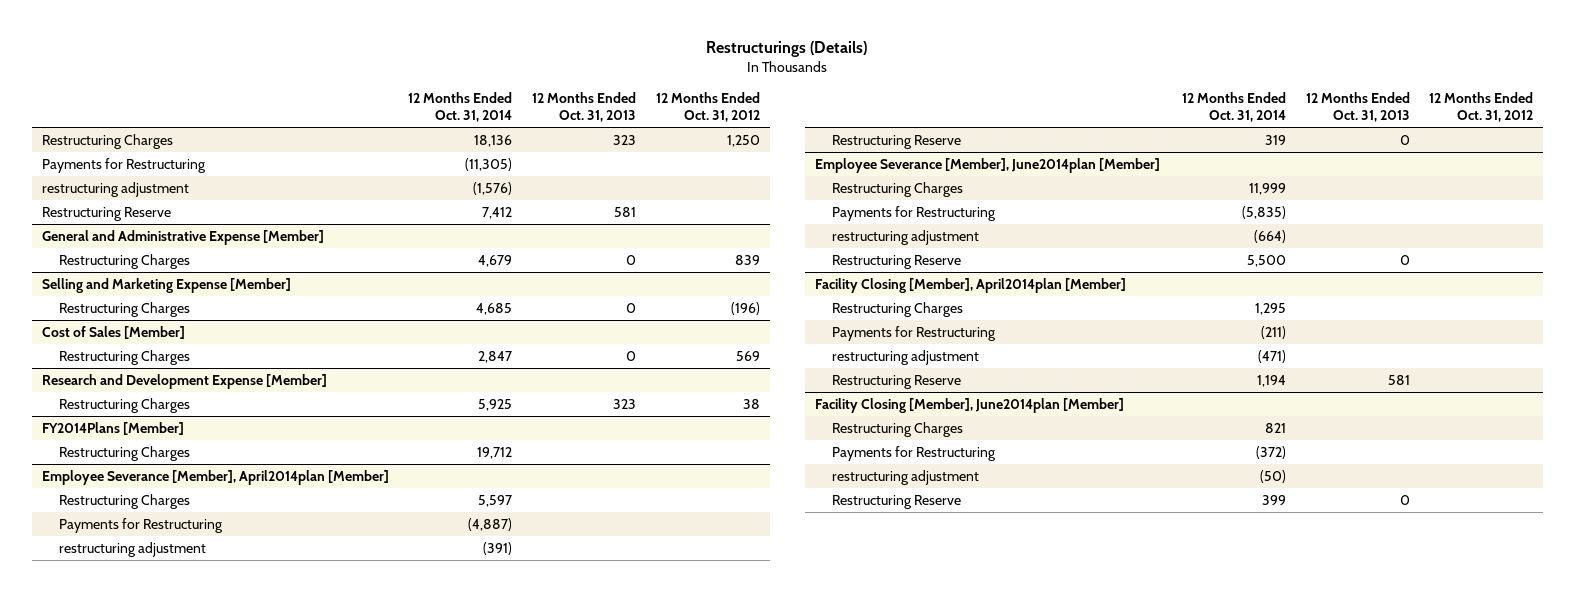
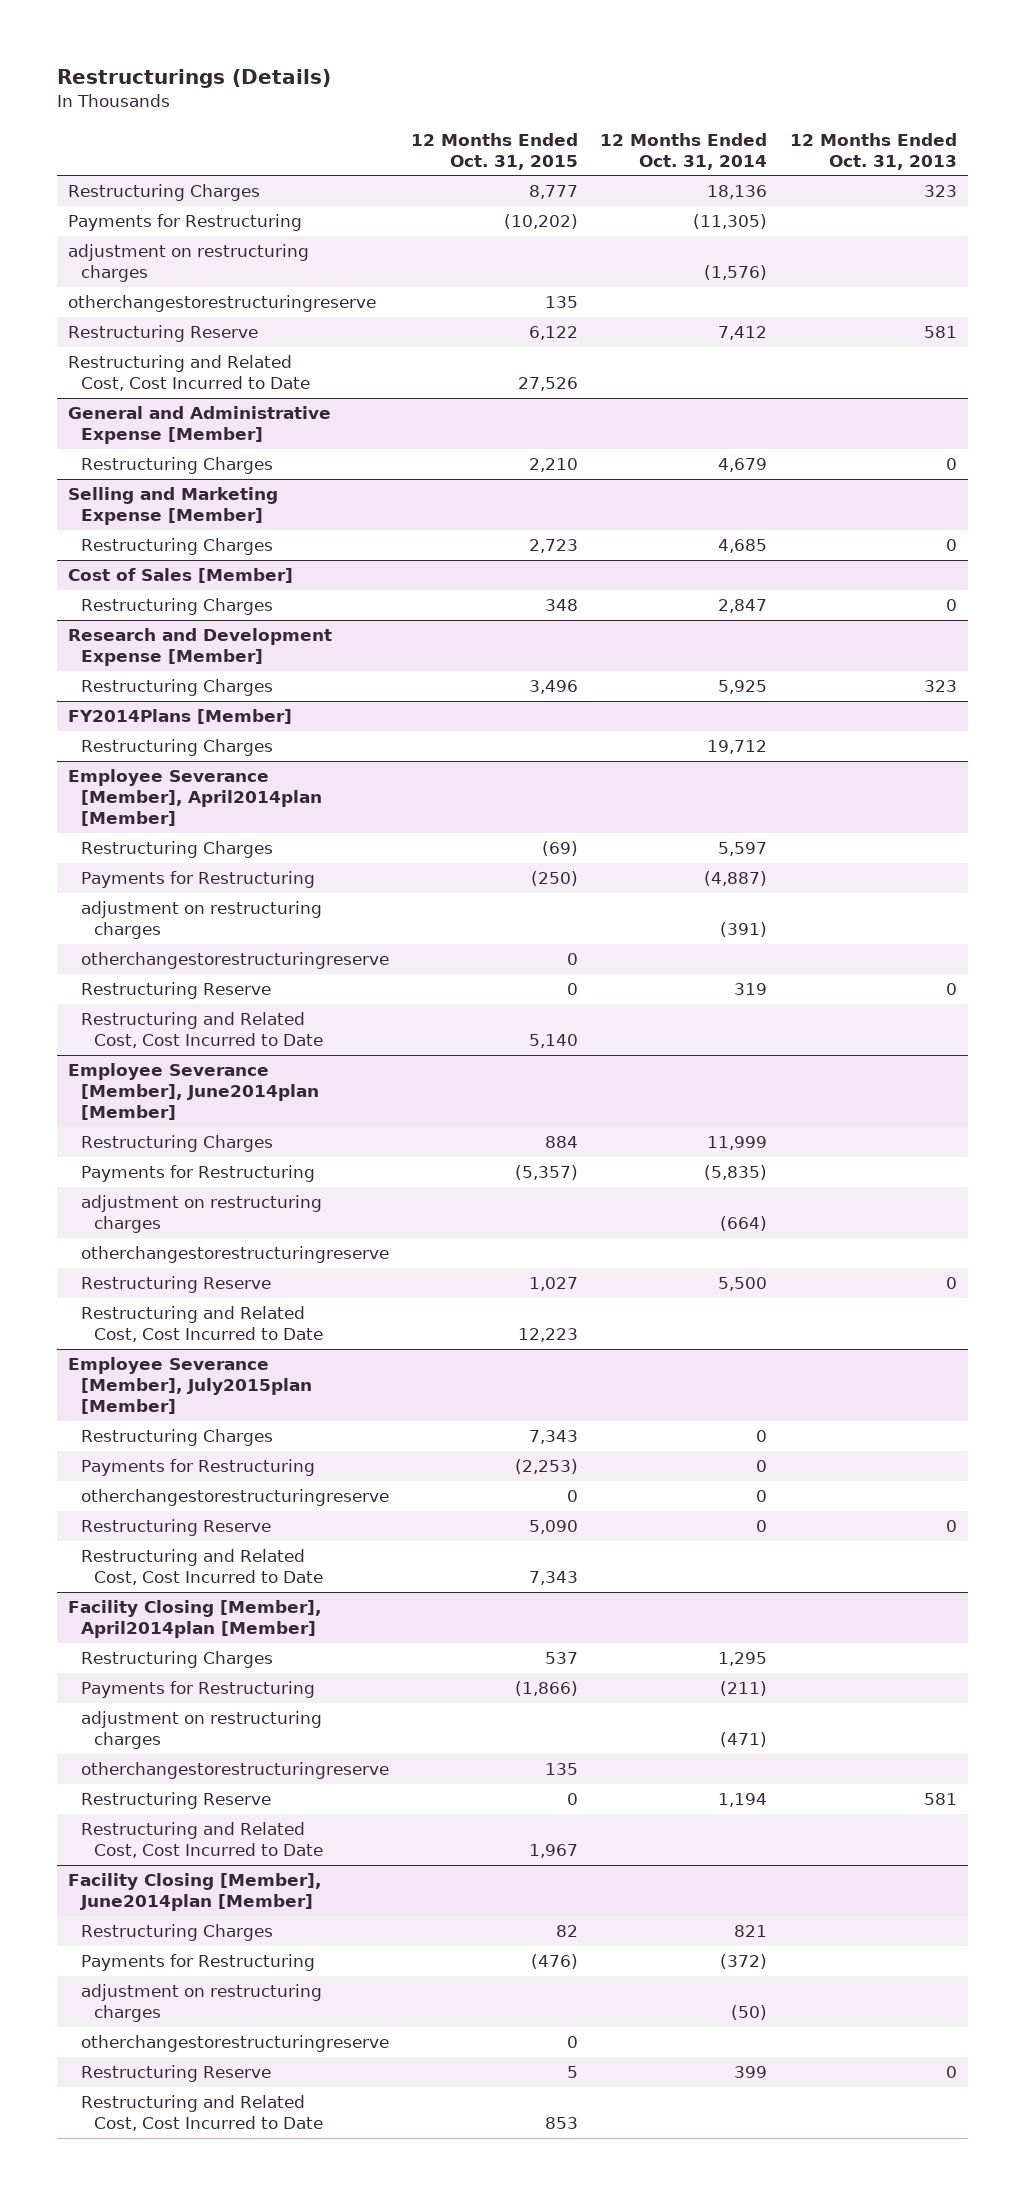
[656,91,761,122] 12 Months Ended Oct. 31, 2012 -> none
none -> [411,132,579,170] 12 Months Ended Oct. 31, 2015
[41,181,189,197] restructuring adjustment -> [68,244,310,283] adjustment on restructuring charges
none -> [68,295,377,313] otherchangestorestructuringreserve
none -> [68,355,311,392] Restructuring and Related Cost, Cost Incurred to Date
[58,541,206,557] restructuring adjustment -> [81,901,323,940] adjustment on restructuring charges
none -> [81,952,390,970] otherchangestorestructuringreserve
none -> [81,1012,324,1049] Restructuring and Related Cost, Cost Incurred to Date
[831,229,979,245] restructuring adjustment -> [81,1195,323,1234] adjustment on restructuring charges
none -> [81,1246,390,1264] otherchangestorestructuringreserve
none -> [81,1306,324,1343] Restructuring and Related Cost, Cost Incurred to Date
none -> [68,1357,313,1414] Employee Severance [Member], July2015plan [Member]
none -> [81,1429,274,1447] Restructuring Charges
none -> [81,1459,316,1477] Payments for Restructuring
none -> [81,1489,390,1507] otherchangestorestructuringreserve
none -> [81,1519,272,1537] Restructuring Reserve
none -> [81,1549,324,1586] Restructuring and Related Cost, Cost Incurred to Date
[831,349,979,365] restructuring adjustment -> [81,1711,323,1750] adjustment on restructuring charges
none -> [81,1762,390,1780] otherchangestorestructuringreserve
none -> [81,1822,324,1859] Restructuring and Related Cost, Cost Incurred to Date
[831,469,979,485] restructuring adjustment -> [81,1984,323,2023] adjustment on restructuring charges
none -> [81,2035,390,2053] otherchangestorestructuringreserve
none -> [81,2095,324,2132] Restructuring and Related Cost, Cost Incurred to Date

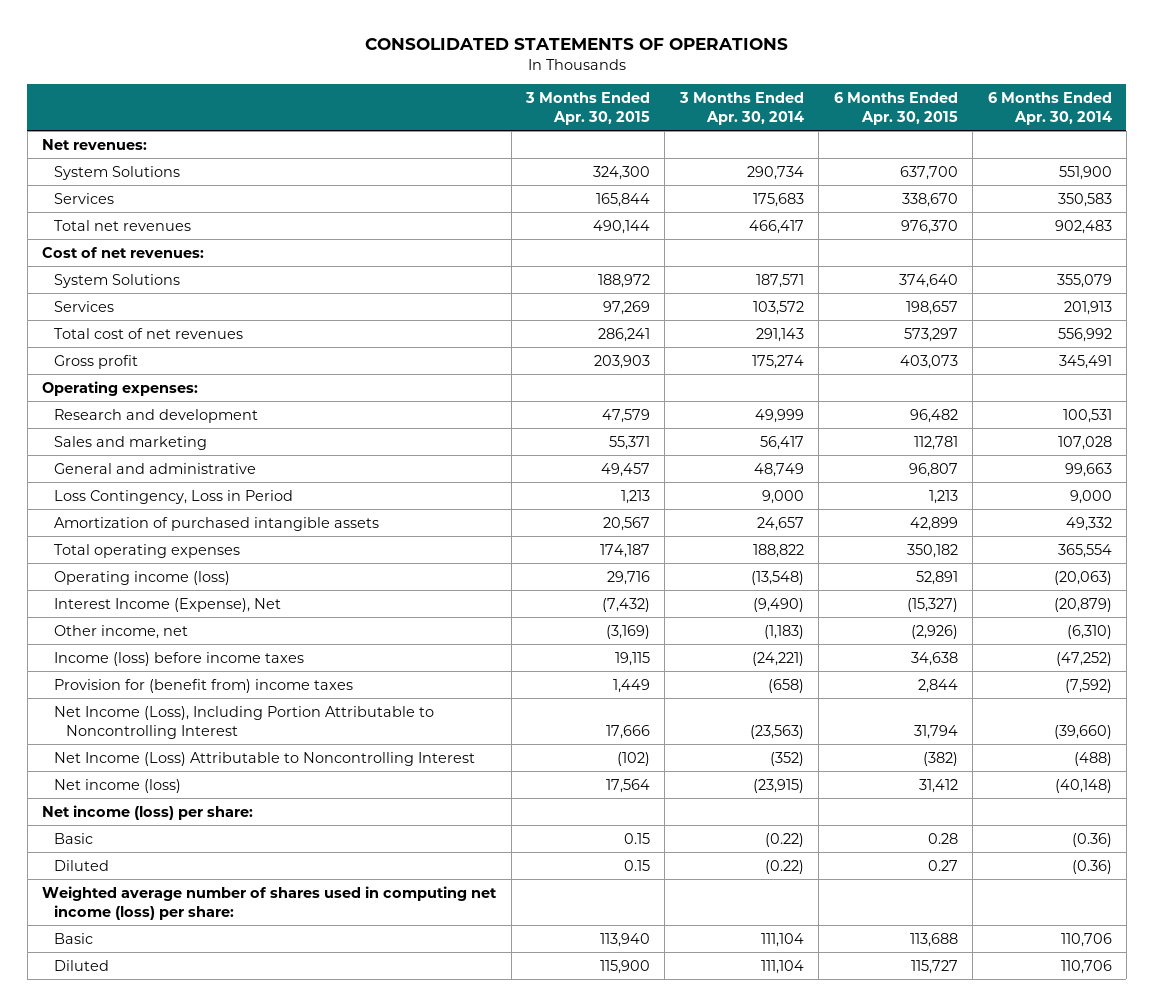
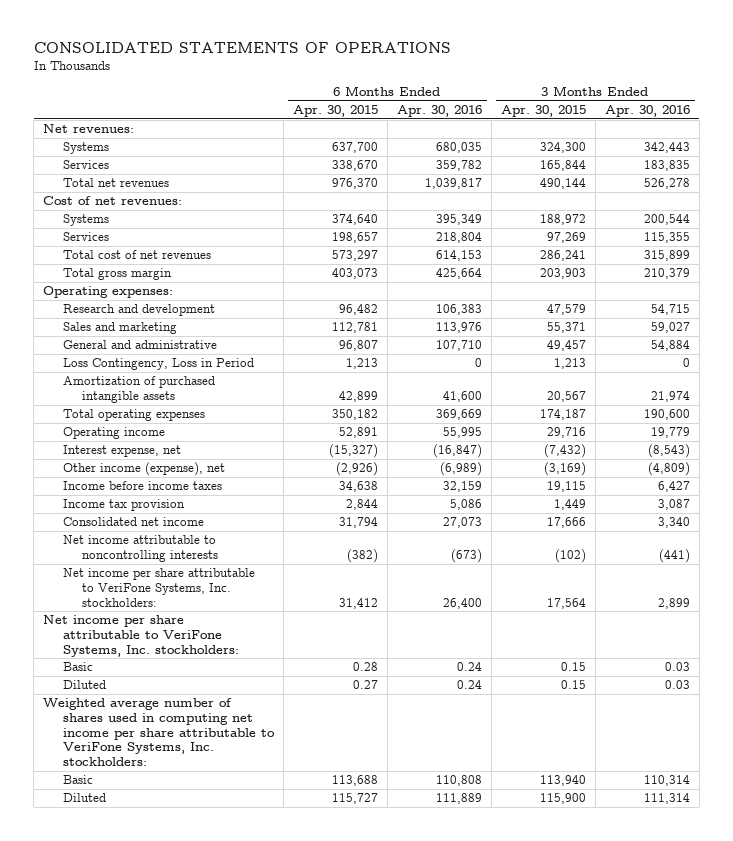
[678,92,804,126] 3 Months Ended Apr. 30, 2014 -> none
[987,92,1112,126] 6 Months Ended Apr. 30, 2014 -> none
none -> [396,105,482,118] Apr. 30, 2016
none -> [604,105,690,118] Apr. 30, 2016
[53,165,180,180] System Solutions -> [62,142,109,155] Systems
[53,273,180,288] System Solutions -> [62,214,109,227] Systems
[53,354,138,369] Gross profit -> [62,268,172,281] Total gross margin
[53,570,230,585] Operating income (loss) -> [62,427,165,440] Operating income
[53,597,281,612] Interest Income (Expense), Net -> [62,445,181,458] Interest expense, net
[53,624,188,639] Other income, net -> [62,462,225,477] Other income (expense), net
[53,651,304,666] Income (loss) before income taxes -> [62,481,222,491] Income before income taxes
[53,678,353,693] Provision for (benefit from) income taxes -> [62,499,185,512] Income tax provision
[53,705,434,739] Net Income (Loss), Including Portion Attributable to Noncontrolling Interest -> [62,517,204,527] Consolidated net income
[53,751,475,766] Net Income (Loss) Attributable to Noncontrolling Interest -> [62,535,218,563] Net income attributable to noncontrolling interests
[53,778,181,793] Net income (loss) -> [62,568,255,607] Net income per share attributable to VeriFone Systems, Inc. stockholders:
[42,804,254,820] Net income (loss) per share: -> [43,615,239,657] Net income per share attributable to VeriFone Systems, Inc. stockholders:
[42,885,498,920] Weighted average number of shares used in computing net income (loss) per share: -> [43,698,275,767] Weighted average number of shares used in computing net income per share attributable to VeriFone Systems, Inc. stockholders:

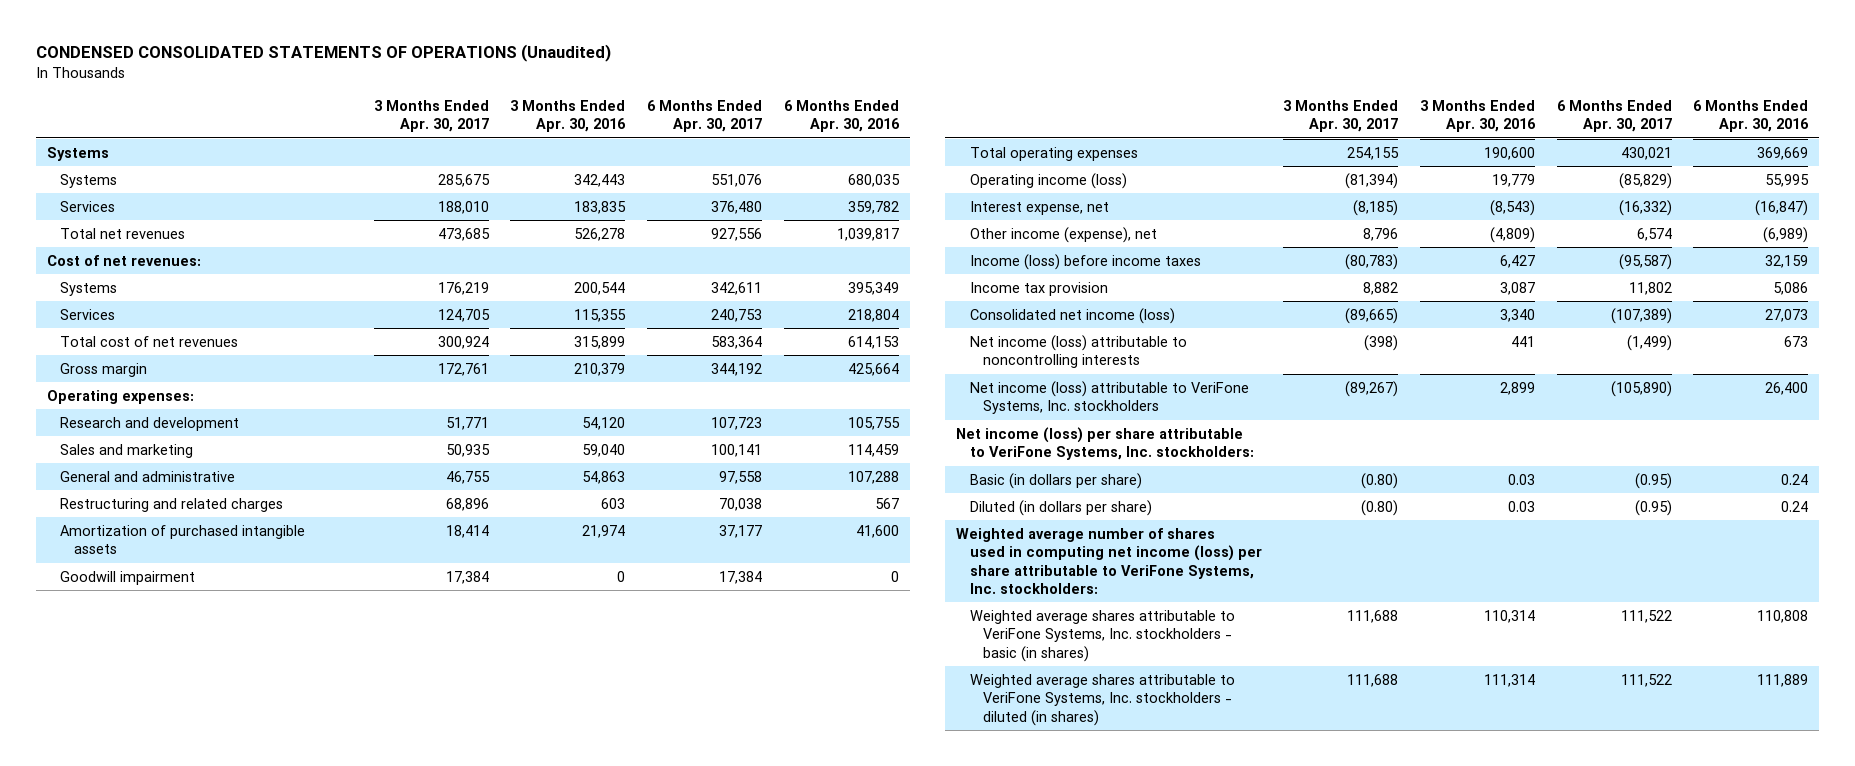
[33,42,451,54] CONSOLIDATED STATEMENTS OF OPERATIONS -> [35,44,611,63] CONDENSED CONSOLIDATED STATEMENTS OF OPERATIONS (Unaudited)
[292,105,378,118] Apr. 30, 2015 -> none
[500,105,586,118] Apr. 30, 2015 -> none
none -> [373,99,489,132] 3 Months Ended Apr. 30, 2017
none -> [647,99,763,132] 6 Months Ended Apr. 30, 2017
[43,124,135,134] Net revenues: -> [46,146,109,161] Systems
[62,268,172,281] Total gross margin -> [60,362,148,377] Gross margin
[62,358,254,371] Loss Contingency, Loss in Period -> none
[435,304,482,316] 106,383 -> [847,416,900,430] 105,755
[650,304,690,316] 54,715 -> [582,416,626,430] 54,120
[435,322,482,334] 113,976 -> [847,443,899,457] 114,459
[650,322,690,334] 59,027 -> [582,443,626,457] 59,040
[435,340,482,352] 107,710 -> [847,470,899,484] 107,288
[650,340,690,352] 54,884 -> [582,470,626,484] 54,863
none -> [60,497,284,512] Restructuring and related charges
none -> [60,570,196,585] Goodwill impairment
[62,427,165,440] Operating income -> [969,172,1127,189] Operating income (loss)
[62,481,222,491] Income before income taxes -> [969,253,1201,270] Income (loss) before income taxes
[62,517,204,527] Consolidated net income -> [969,307,1175,324] Consolidated net income (loss)
[62,535,218,563] Net income attributable to noncontrolling interests -> [969,334,1187,369] Net income (loss) attributable to noncontrolling interests
[450,549,482,564] (673) -> [1784,335,1809,347] 673
[658,549,690,564] (441) -> [1510,335,1535,347] 441
[62,568,255,607] Net income per share attributable to VeriFone Systems, Inc. stockholders: -> [969,380,1249,415] Net income (loss) attributable to VeriFone Systems, Inc. stockholders
[43,615,239,657] Net income per share attributable to VeriFone Systems, Inc. stockholders: -> [956,426,1254,461] Net income (loss) per share attributable to VeriFone Systems, Inc. stockholders:
[62,662,93,672] Basic -> [969,472,1142,489] Basic (in dollars per share)
[62,680,106,690] Diluted -> [969,499,1152,516] Diluted (in dollars per share)
[43,698,275,767] Weighted average number of shares used in computing net income per share attributable to VeriFone Systems, Inc. stockholders: -> [956,527,1262,594] Weighted average number of shares used in computing net income (loss) per share attributable to VeriFone Systems, Inc. stockholders:
[62,775,93,785] Basic -> [969,609,1235,662] Weighted average shares attributable to VeriFone Systems, Inc. stockholders - basic (in shares)
[62,793,106,803] Diluted -> [969,673,1235,726] Weighted average shares attributable to VeriFone Systems, Inc. stockholders - diluted (in shares)

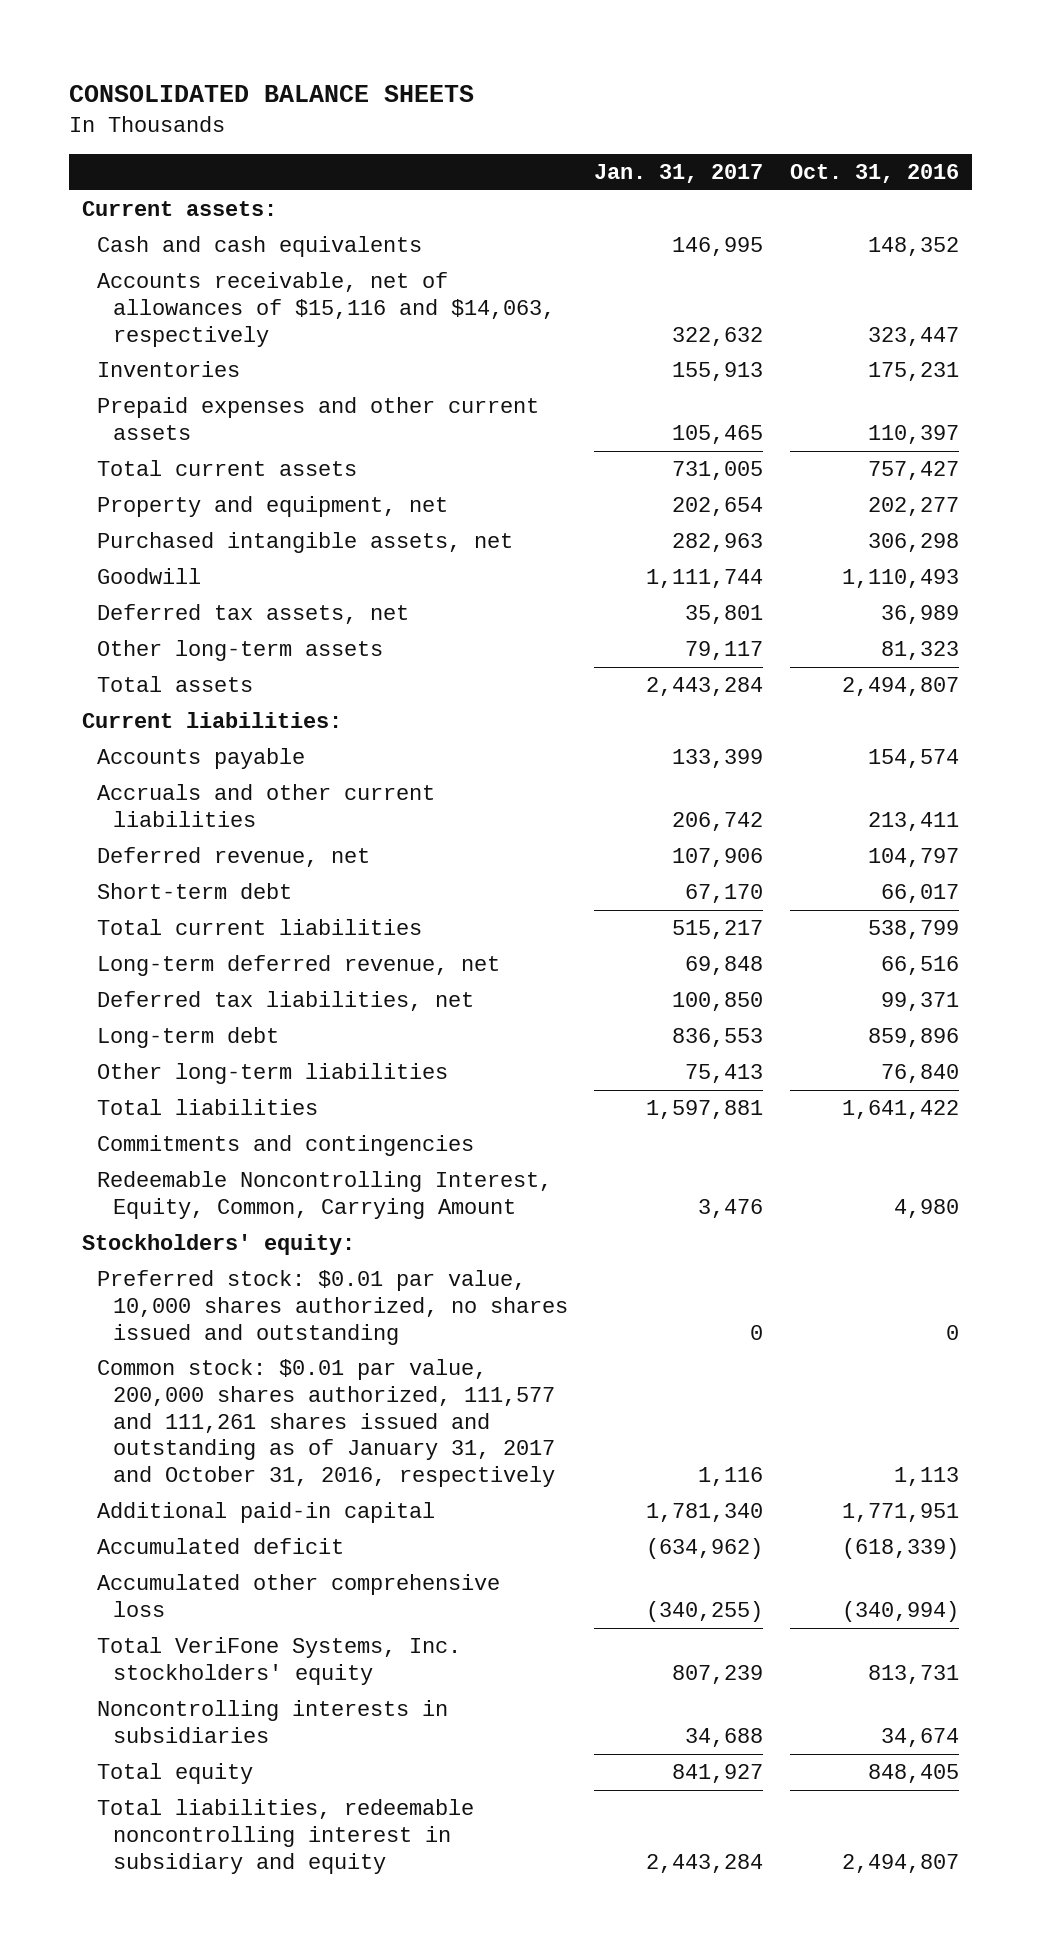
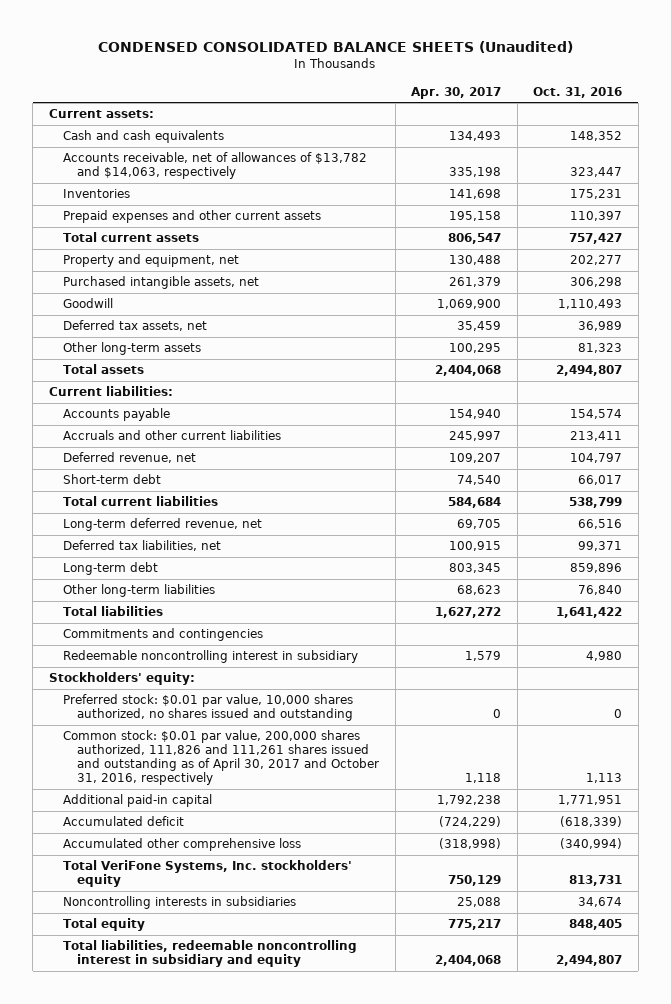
[68,85,474,103] CONSOLIDATED BALANCE SHEETS -> [98,40,574,53] CONDENSED CONSOLIDATED BALANCE SHEETS (Unaudited)
[594,163,764,183] Jan. 31, 2017 -> none
none -> [411,86,502,99] Apr. 30, 2017
[97,272,555,347] Accounts receivable, net of allowances of $15,116 and $14,063, respectively -> [63,152,368,180] Accounts receivable, net of allowances of $13,782 and $14,063, respectively
[97,1171,553,1219] Redeemable Noncontrolling Interest, Equity, Common, Carrying Amount -> [63,650,359,664] Redeemable noncontrolling interest in subsidiary
[97,1359,555,1488] Common stock: $0.01 par value, 200,000 shares authorized, 111,577 and 111,261 shares issued and outstanding as of January 31, 2017 and October 31, 2016, respectively -> [63,730,380,786] Common stock: $0.01 par value, 200,000 shares authorized, 111,826 and 111,261 shares issued and outstanding as of April 30, 2017 and October 31, 2016, respectively

